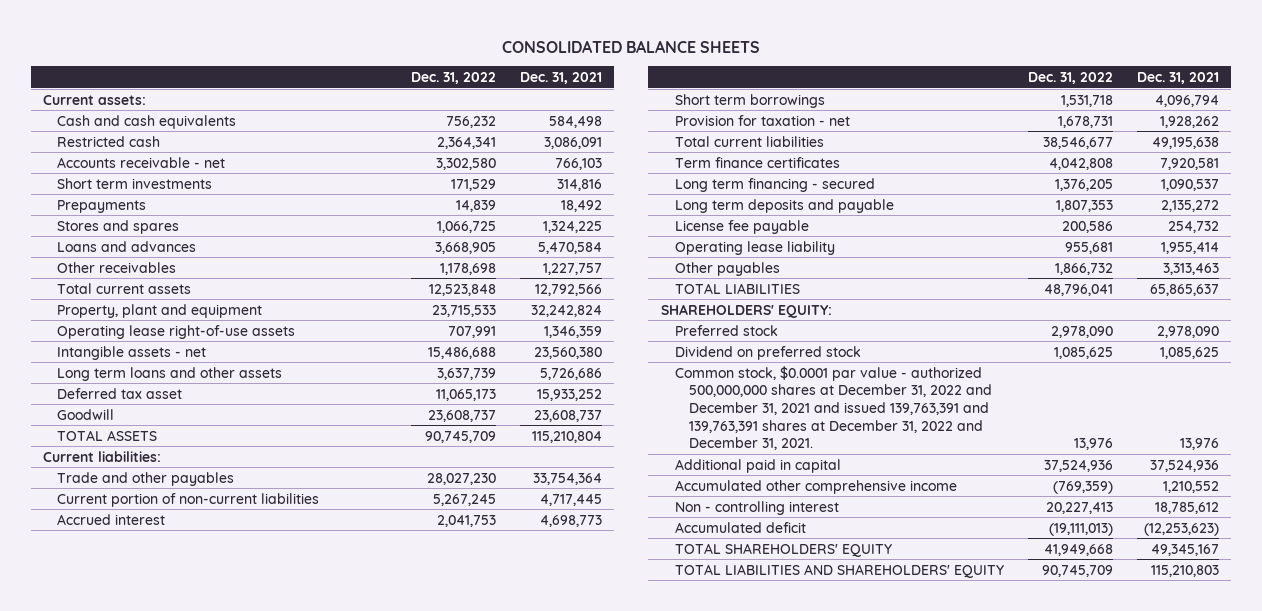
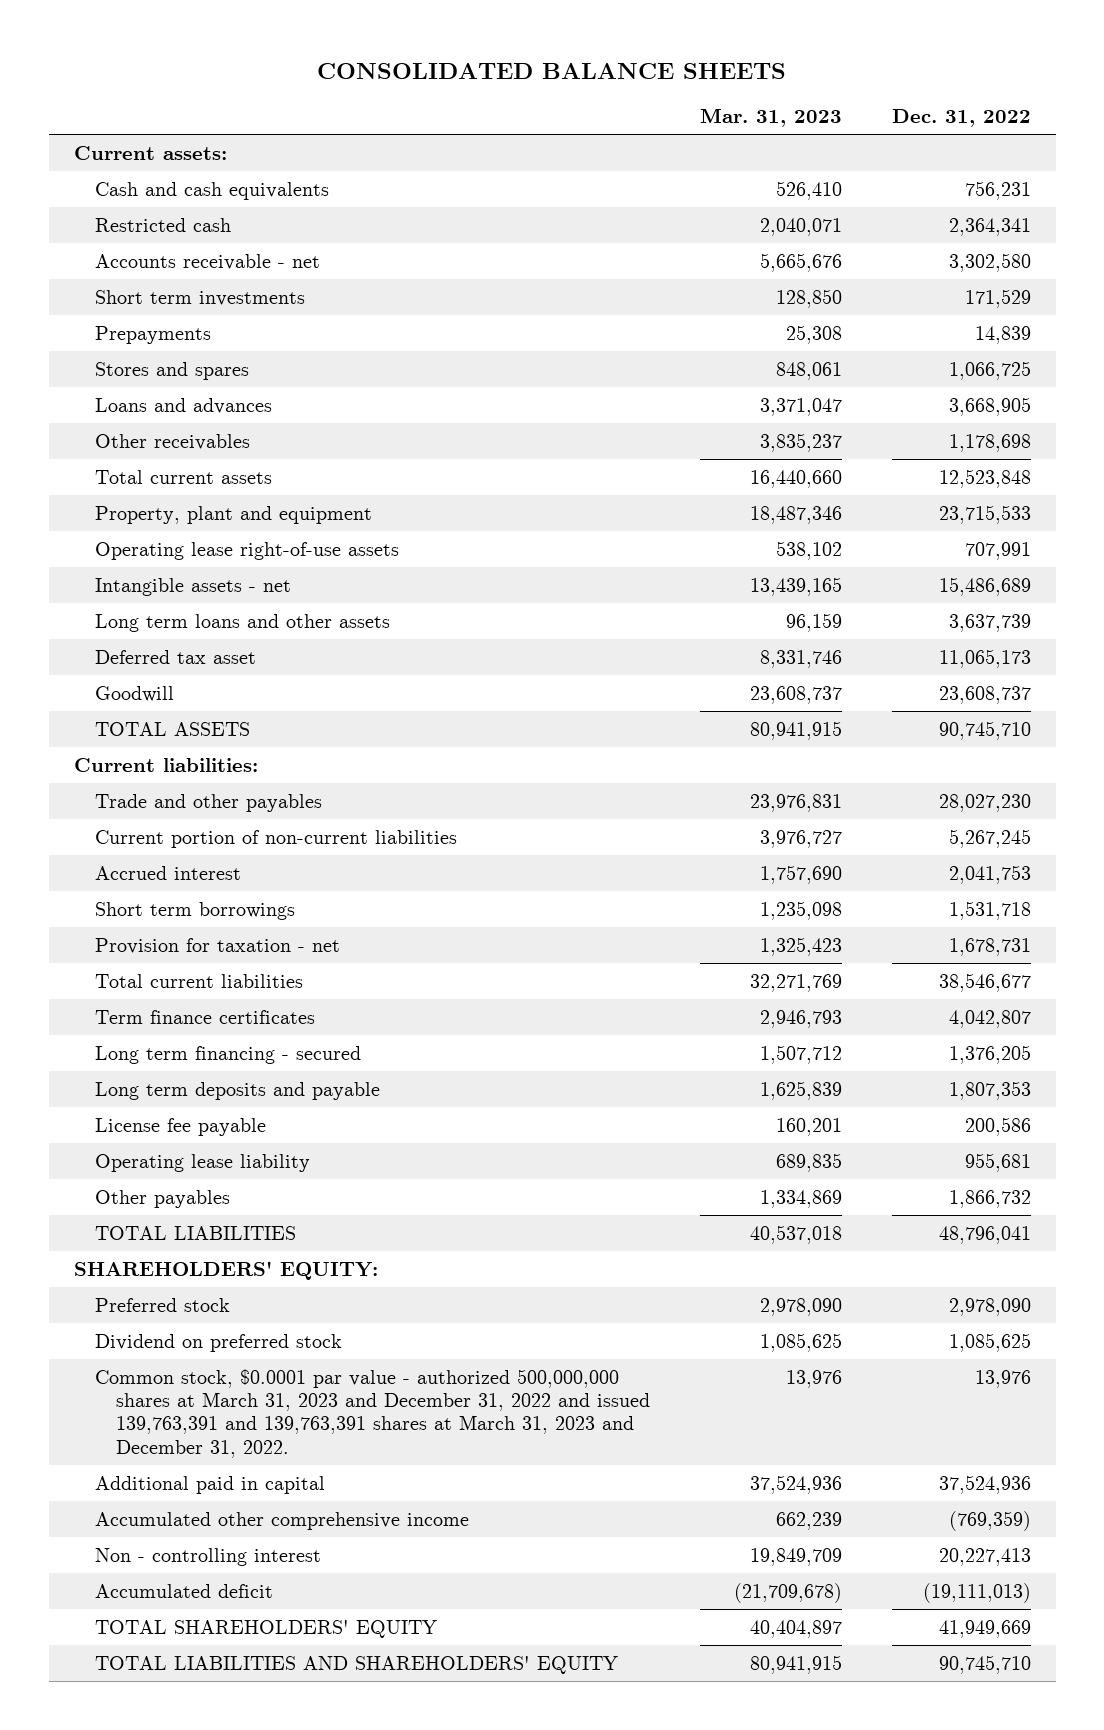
[519,72,602,85] Dec. 31, 2021 -> none
none -> [699,108,842,128] Mar. 31, 2023
[445,115,496,128] 756,232 -> [964,180,1031,200] 756,231
[427,346,496,359] 15,486,688 -> [938,576,1031,596] 15,486,689
[424,430,496,443] 90,745,709 -> [938,720,1031,740] 90,745,710
[1048,157,1113,170] 4,042,808 -> [948,1009,1031,1028] 4,042,807
[674,365,992,451] Common stock, $0.0001 par value - authorized 500,000,000 shares at December 31, 2022 and December 31, 2021 and issued 139,763,391 and 139,763,391 shares at December 31, 2022 and December 31, 2021. -> [94,1368,651,1458] Common stock, $0.0001 par value - authorized 500,000,000 shares at March 31, 2023 and December 31, 2022 and issued 139,763,391 and 139,763,391 shares at March 31, 2023 and December 31, 2022.
[1043,543,1113,556] 41,949,668 -> [938,1619,1031,1638] 41,949,669
[1041,564,1113,577] 90,745,709 -> [938,1654,1031,1674] 90,745,710

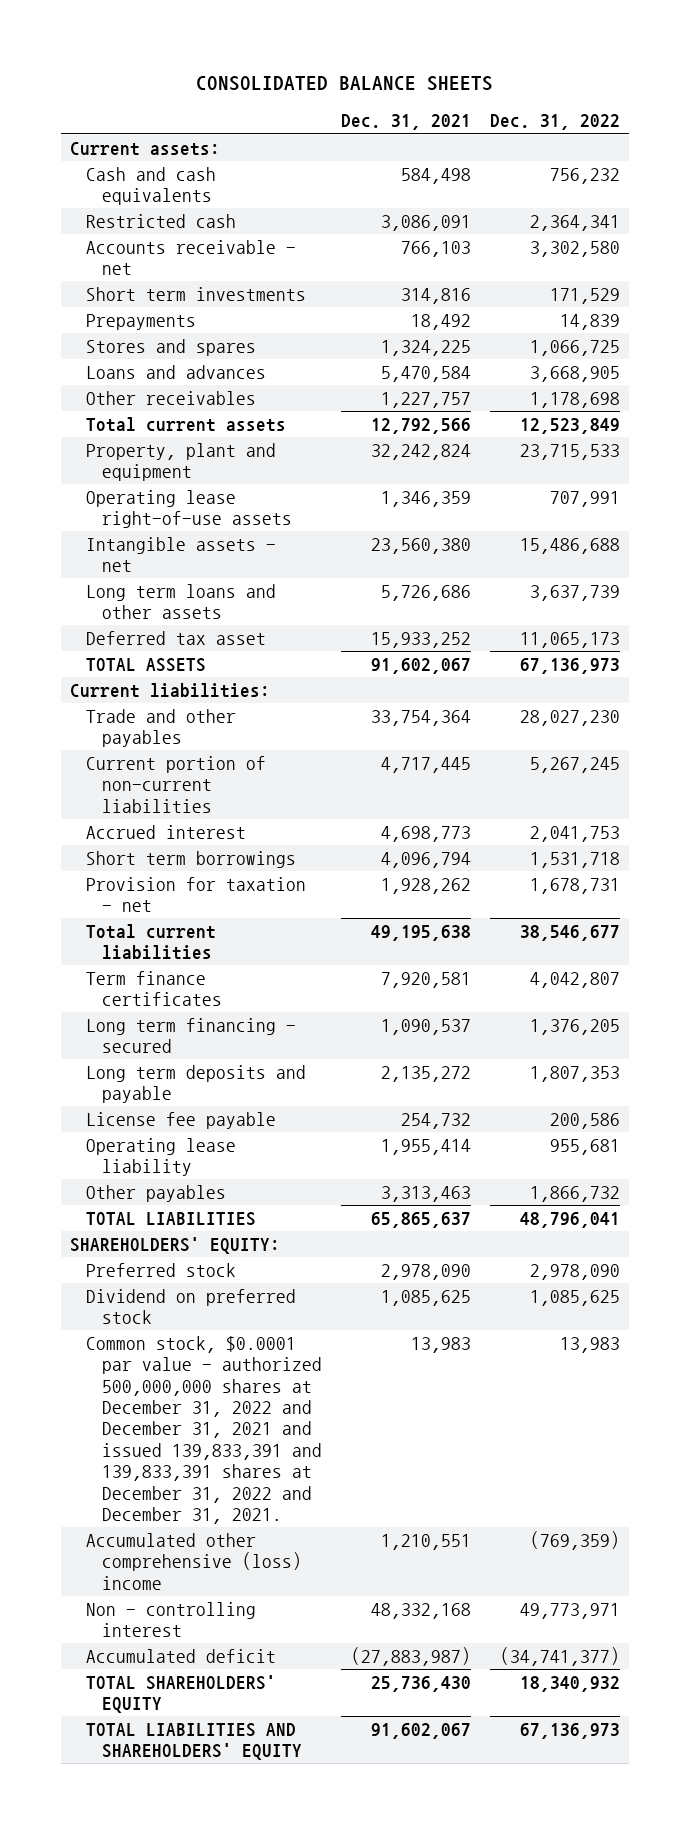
[699,108,842,128] Mar. 31, 2023 -> none
none -> [340,114,471,131] Dec. 31, 2021
[964,180,1031,200] 756,231 -> [549,167,620,184] 756,232
[938,468,1031,488] 12,523,848 -> [519,417,620,434] 12,523,849
[938,576,1031,596] 15,486,689 -> [519,537,620,554] 15,486,688
[94,685,174,702] Goodwill -> none
[938,720,1031,740] 90,745,710 -> [519,657,620,674] 67,136,973
[94,1475,325,1494] Additional paid in capital -> none
[94,1368,651,1458] Common stock, $0.0001 par value - authorized 500,000,000 shares at March 31, 2023 and December 31, 2022 and issued 139,763,391 and 139,763,391 shares at March 31, 2023 and December 31, 2022. -> [85,1335,323,1524] Common stock, $0.0001 par value - authorized 500,000,000 shares at December 31, 2022 and December 31, 2021 and issued 139,833,391 and 139,833,391 shares at December 31, 2022 and December 31, 2021.
[974,1369,1031,1388] 13,976 -> [559,1336,620,1353] 13,983
[94,1511,469,1530] Accumulated other comprehensive income -> [85,1532,303,1590] Accumulated other comprehensive (loss) income
[938,1547,1031,1566] 20,227,413 -> [519,1602,620,1619] 49,773,971
[922,1582,1031,1603] (19,111,013) -> [499,1646,620,1666] (34,741,377)
[938,1619,1031,1638] 41,949,669 -> [519,1675,620,1692] 18,340,932
[938,1654,1031,1674] 90,745,710 -> [519,1722,620,1739] 67,136,973

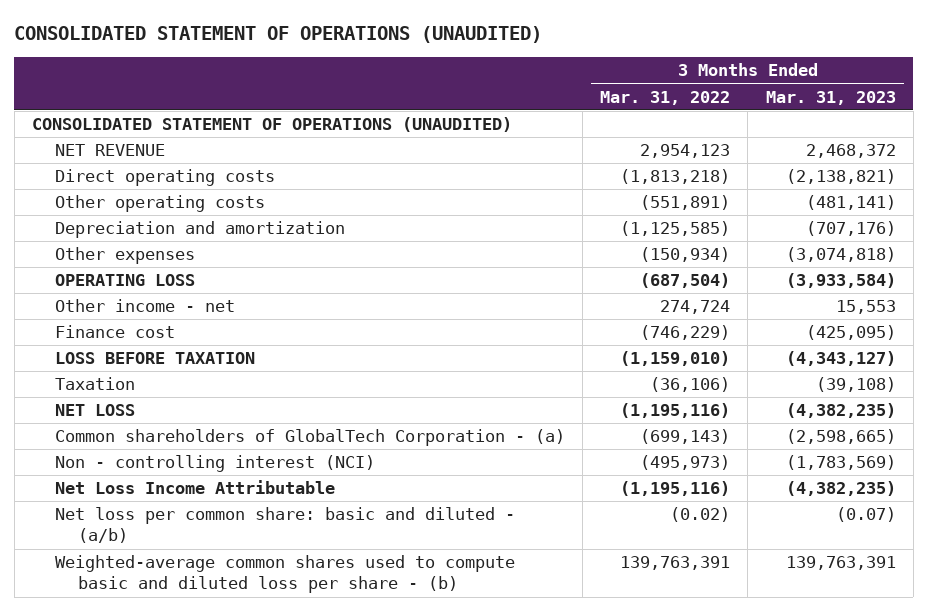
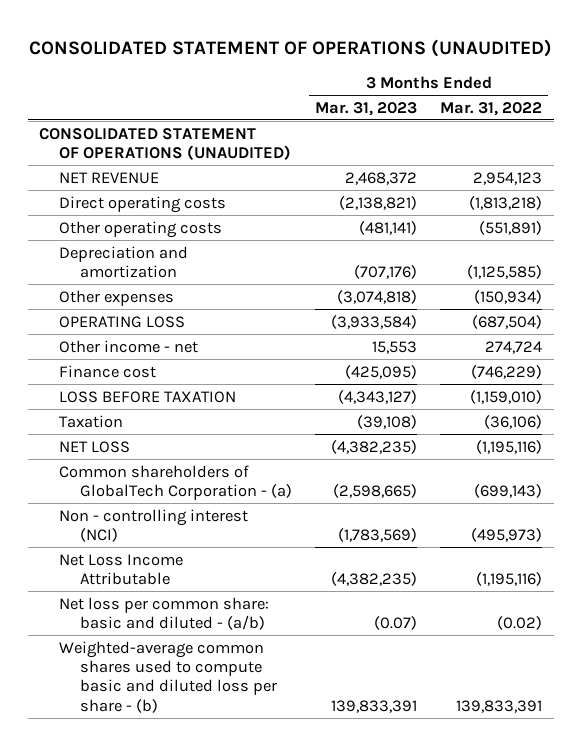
[620,556,731,571] 139,763,391 -> [456,699,543,713] 139,833,391
[785,556,896,571] 139,763,391 -> [330,699,417,713] 139,833,391

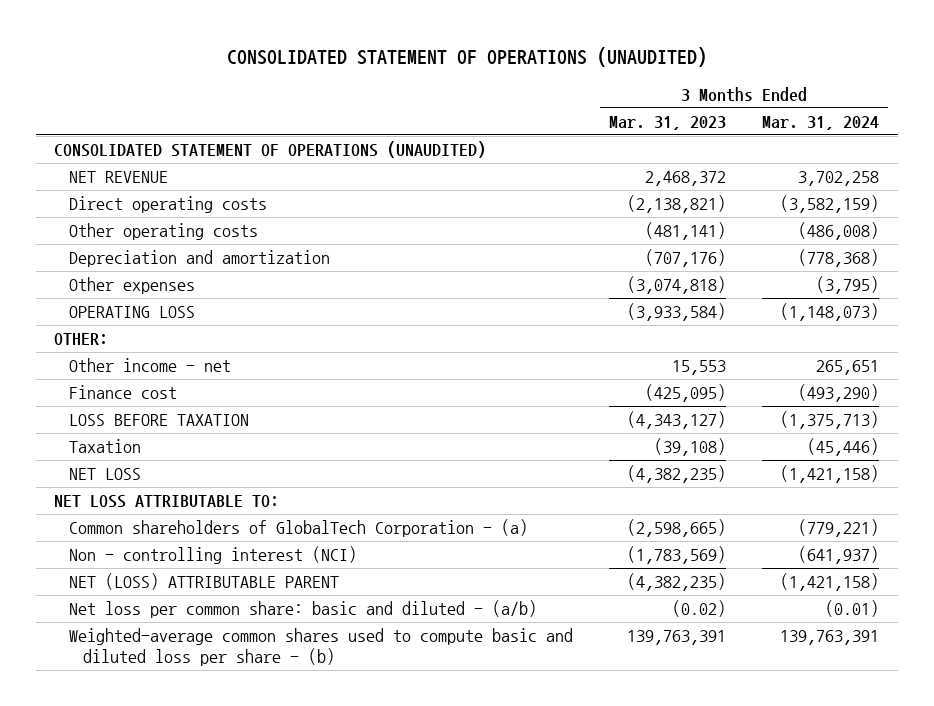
[440,101,543,116] Mar. 31, 2022 -> none
none -> [762,115,880,130] Mar. 31, 2024
none -> [54,333,109,346] OTHER:
none -> [54,495,280,509] NET LOSS ATTRIBUTABLE TO:
[59,553,184,585] Net Loss Income Attributable -> [68,573,339,591] NET (LOSS) ATTRIBUTABLE PARENT
[373,615,417,630] (0.07) -> [672,600,727,618] (0.02)
[330,699,417,713] 139,833,391 -> [627,630,727,646] 139,763,391

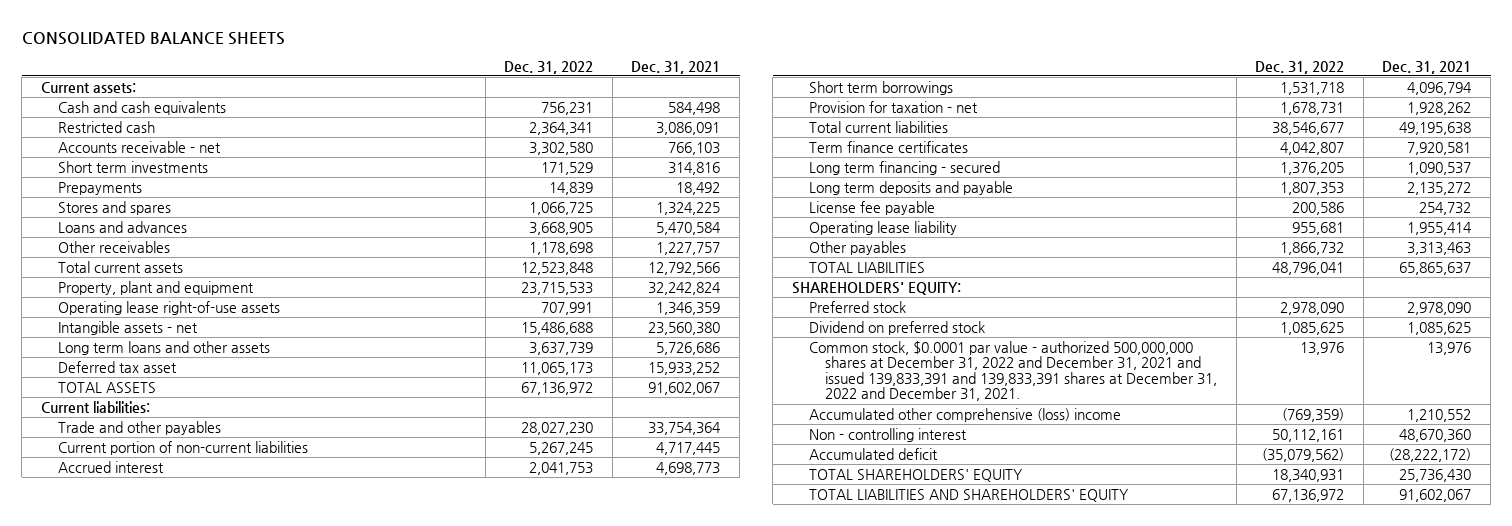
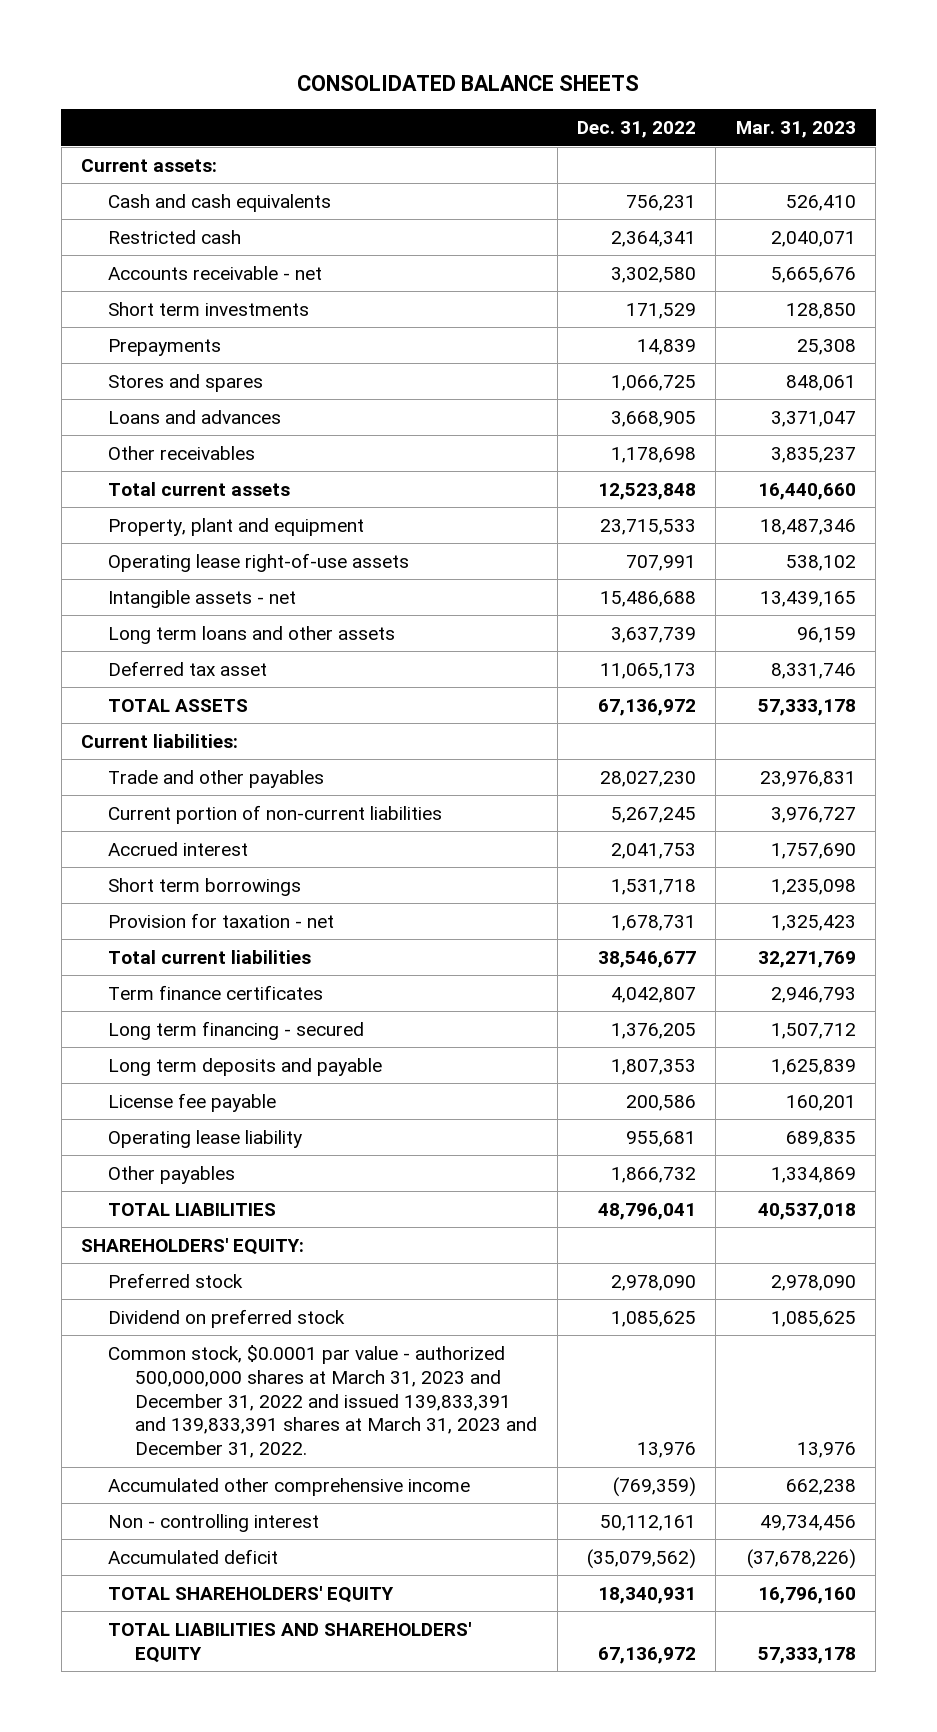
[631,60,721,74] Dec. 31, 2021 -> none
none -> [735,121,856,139] Mar. 31, 2023
[808,340,1218,402] Common stock, $0.0001 par value - authorized 500,000,000 shares at December 31, 2022 and December 31, 2021 and issued 139,833,391 and 139,833,391 shares at December 31, 2022 and December 31, 2021. -> [108,1344,538,1459] Common stock, $0.0001 par value - authorized 500,000,000 shares at March 31, 2023 and December 31, 2022 and issued 139,833,391 and 139,833,391 shares at March 31, 2023 and December 31, 2022.
[808,407,1121,422] Accumulated other comprehensive (loss) income -> [108,1477,471,1496] Accumulated other comprehensive income

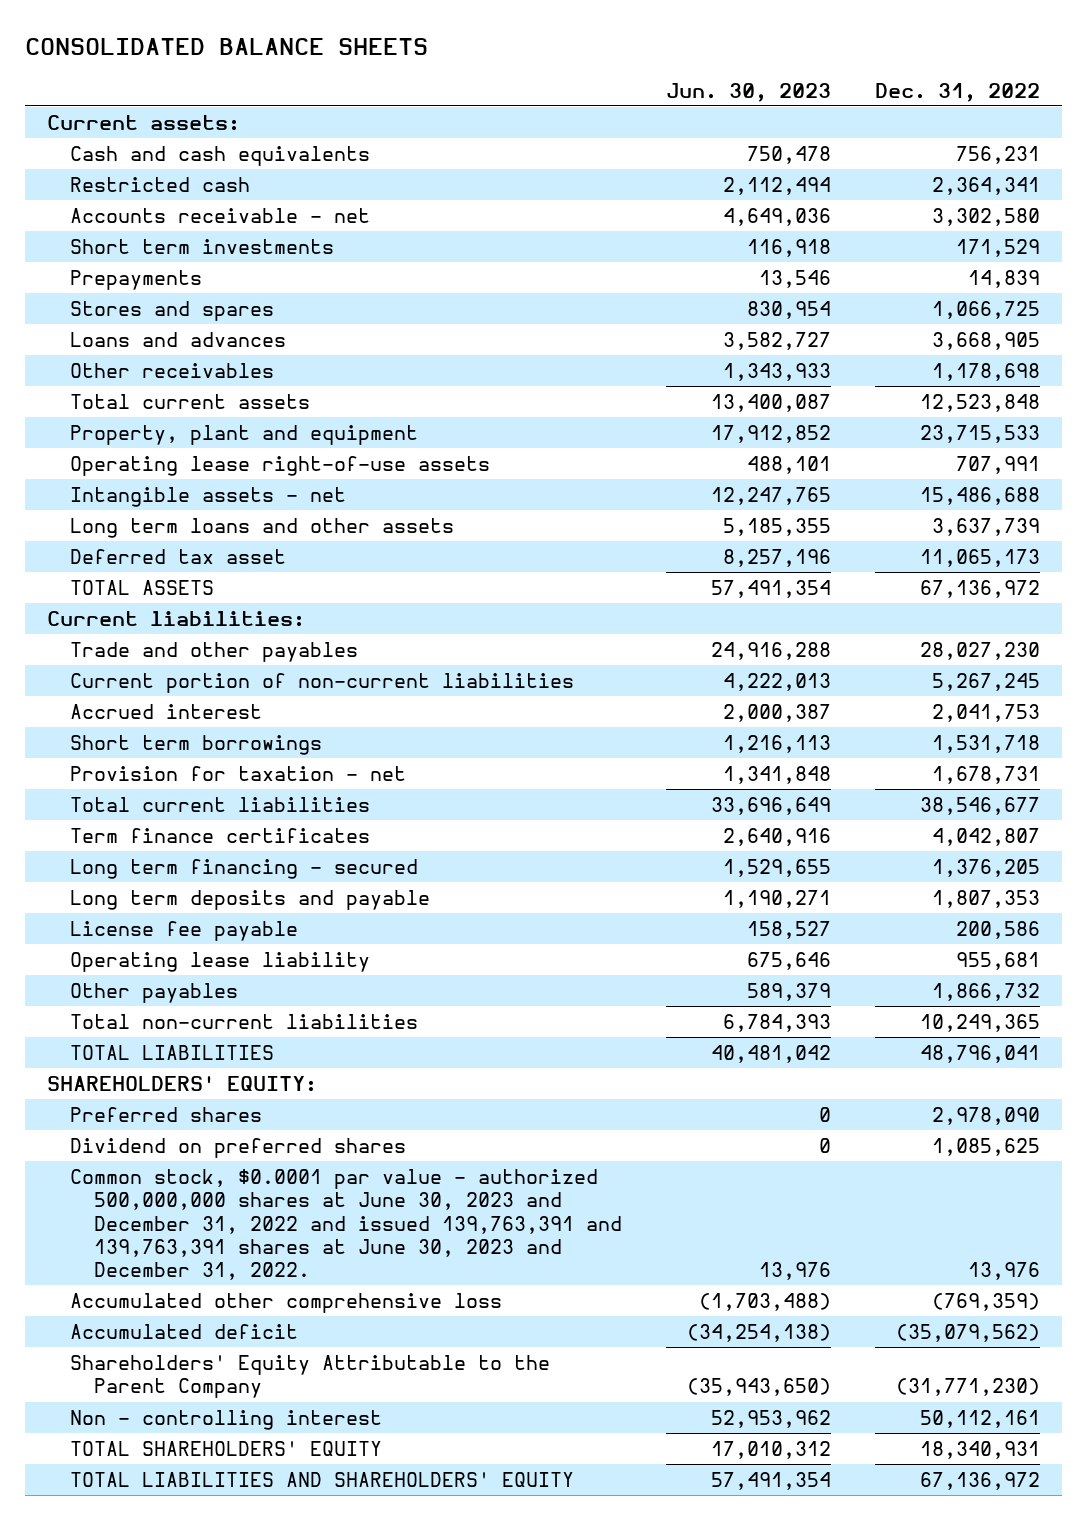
[735,121,856,139] Mar. 31, 2023 -> none
none -> [665,82,831,102] Jun. 30, 2023
none -> [70,1014,419,1030] Total non-current liabilities
[108,1272,244,1288] Preferred stock -> [70,1107,263,1123] Preferred shares
[108,1308,346,1328] Dividend on preferred stock -> [70,1138,407,1159] Dividend on preferred shares
[108,1344,538,1459] Common stock, $0.0001 par value - authorized 500,000,000 shares at March 31, 2023 and December 31, 2022 and issued 139,833,391 and 139,833,391 shares at March 31, 2023 and December 31, 2022. -> [70,1169,623,1281] Common stock, $0.0001 par value - authorized 500,000,000 shares at June 30, 2023 and December 31, 2022 and issued 139,763,391 and 139,763,391 shares at June 30, 2023 and December 31, 2022.
[108,1477,471,1496] Accumulated other comprehensive income -> [70,1293,503,1314] Accumulated other comprehensive loss
none -> [70,1355,551,1399] Shareholders' Equity Attributable to the Parent Company
[108,1513,320,1532] Non - controlling interest -> [70,1410,383,1431] Non - controlling interest

